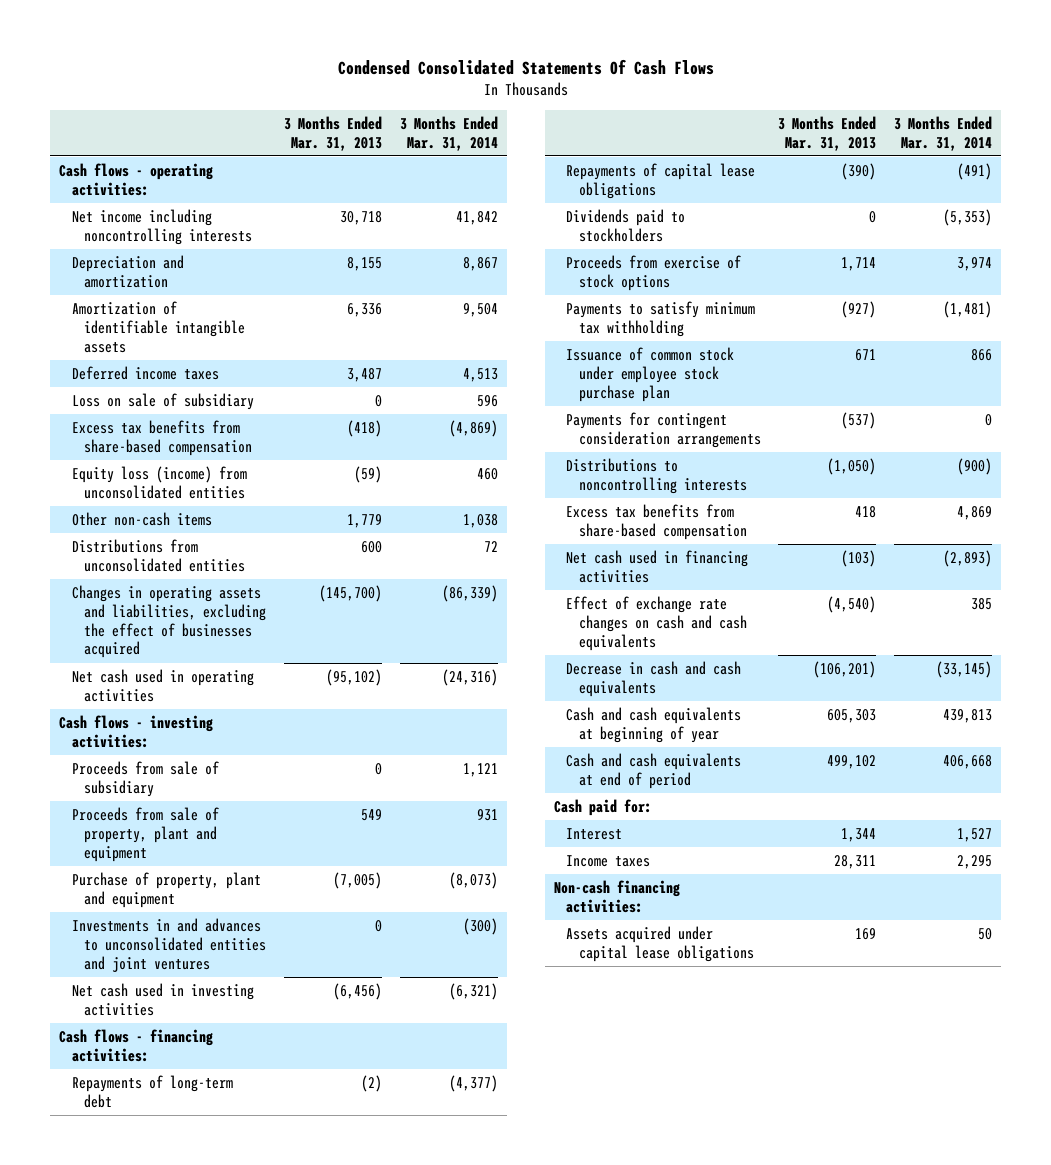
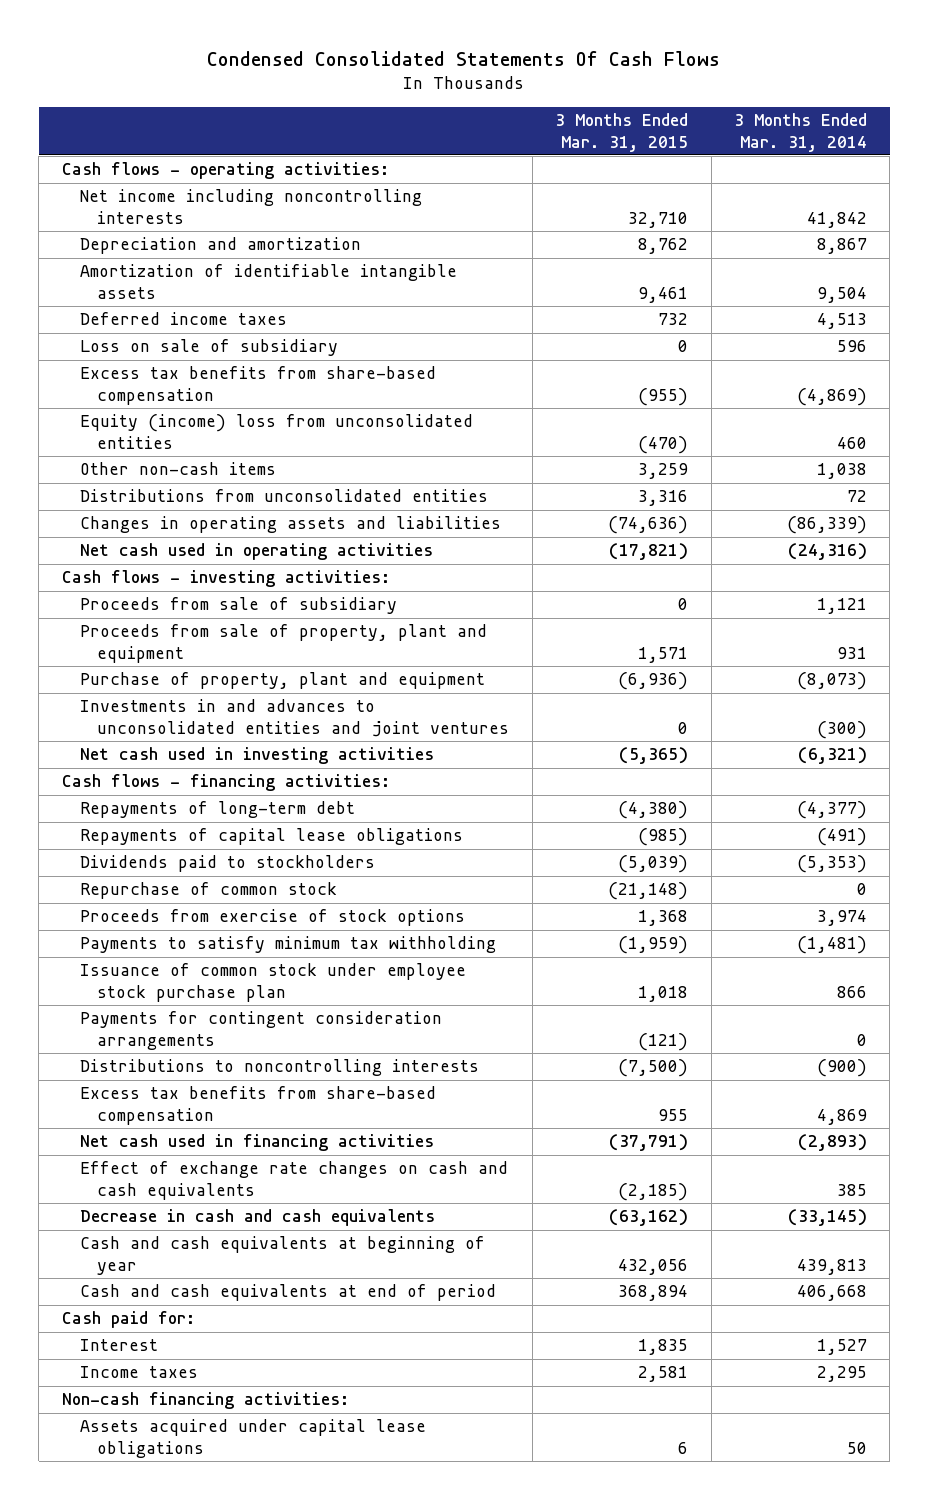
[283,115,382,151] 3 Months Ended Mar. 31, 2013 -> none
none -> [555,113,689,152] 3 Months Ended Mar. 31, 2015
[71,465,247,499] Equity loss (income) from unconsolidated entities -> [79,414,473,449] Equity (income) loss from unconsolidated entities
[71,584,267,659] Changes in operating assets and liabilities, excluding the effect of businesses acquired -> [79,516,501,534] Changes in operating assets and liabilities
none -> [79,882,337,900] Repurchase of common stock

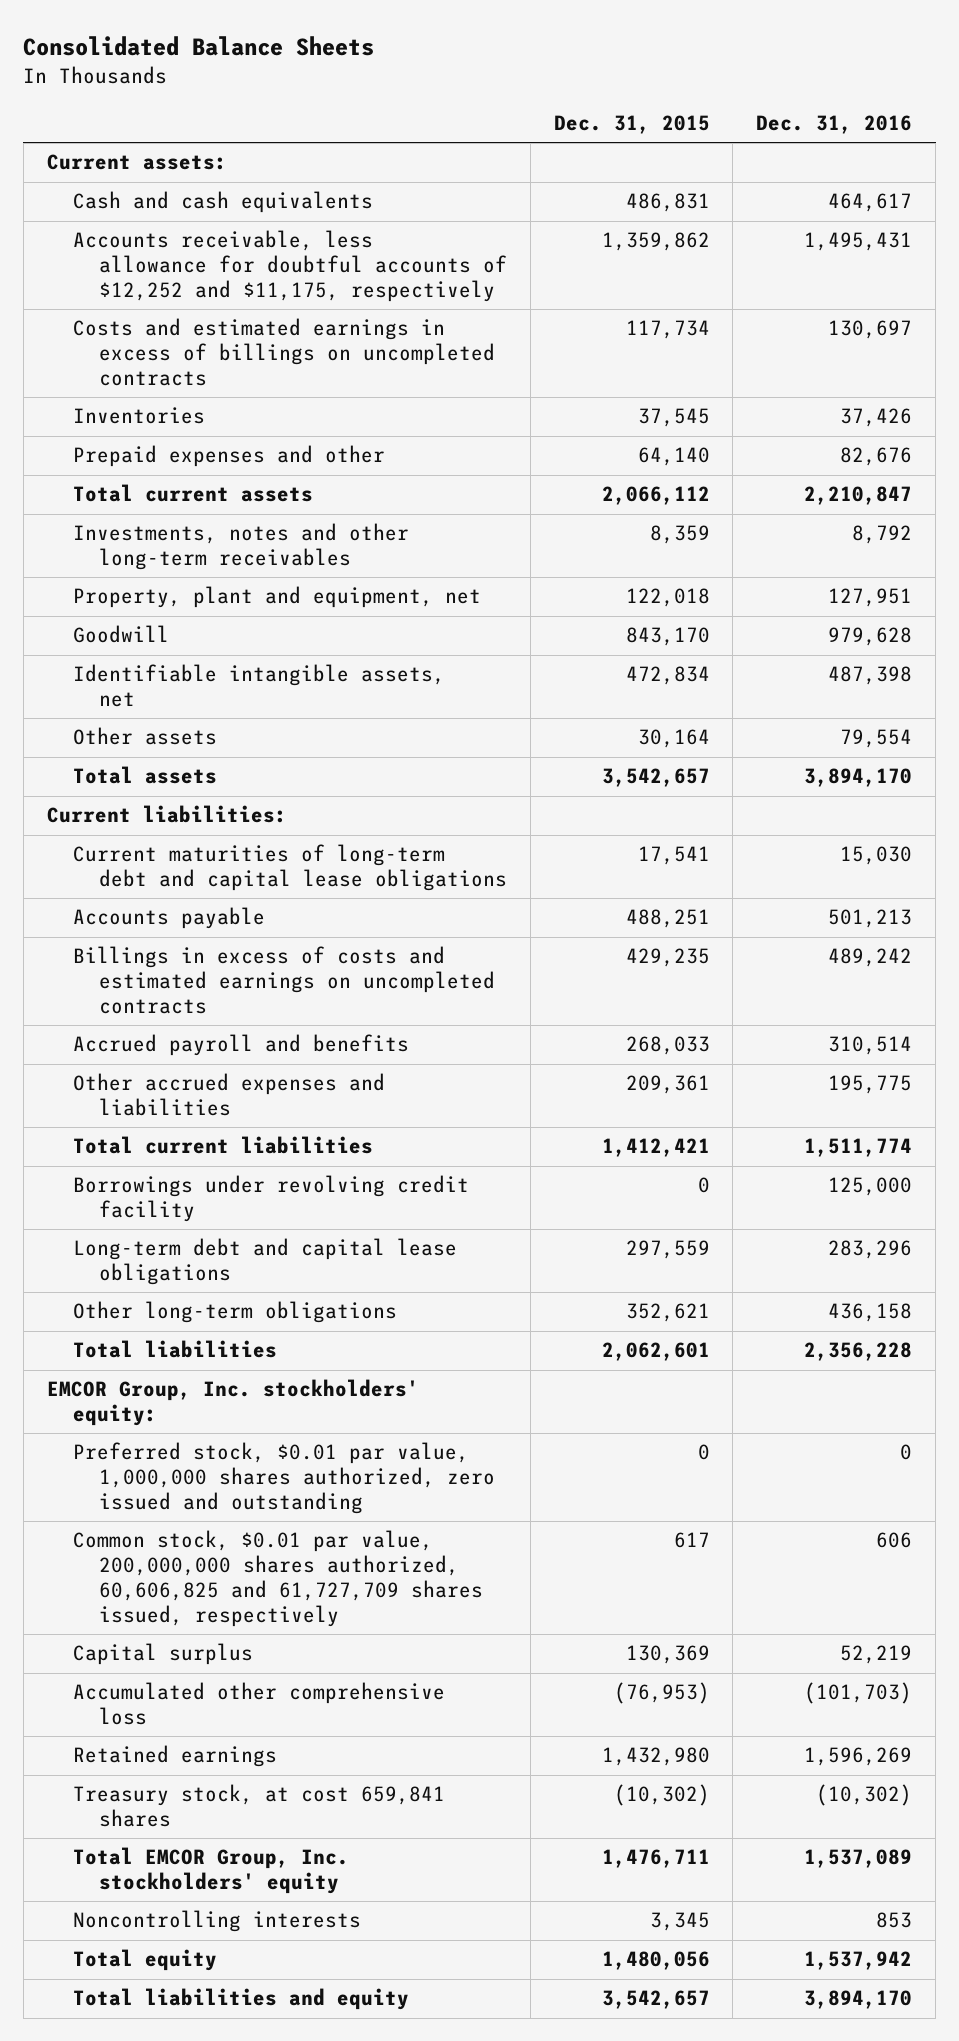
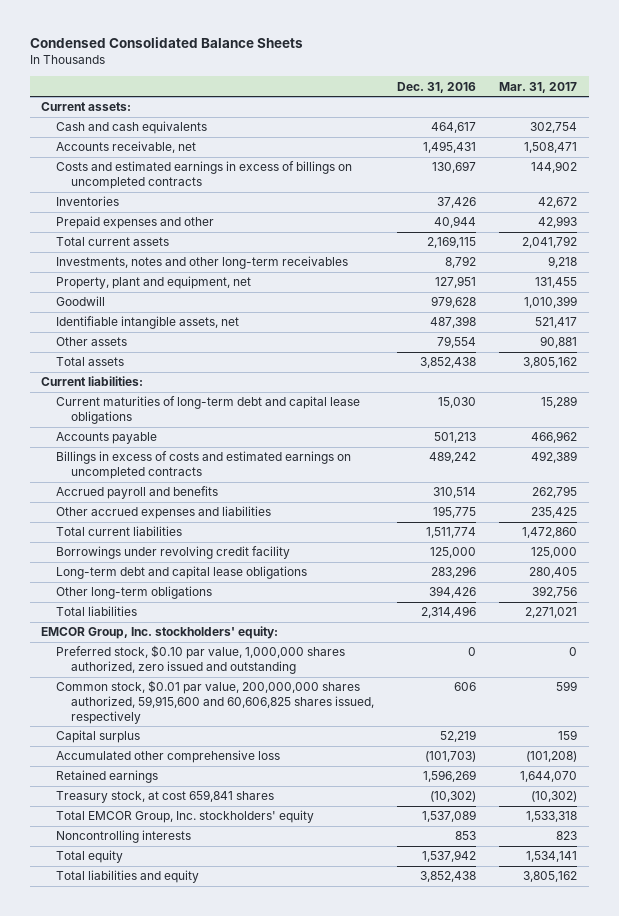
[23,36,375,57] Consolidated Balance Sheets -> [29,37,303,49] Condensed Consolidated Balance Sheets
[553,115,710,135] Dec. 31, 2015 -> none
none -> [499,81,578,93] Mar. 31, 2017
[72,230,508,303] Accounts receivable, less allowance for doubtful accounts of $12,252 and $11,175, respectively -> [55,141,196,154] Accounts receivable, net
[840,447,913,467] 82,676 -> [433,216,476,229] 40,944
[804,486,913,506] 2,210,847 -> [426,236,476,249] 2,169,115
[804,768,913,788] 3,894,170 -> [419,357,476,369] 3,852,438
[828,1303,913,1323] 436,158 -> [428,586,476,599] 394,426
[804,1342,913,1362] 2,356,228 -> [420,606,476,619] 2,314,496
[72,1442,496,1515] Preferred stock, $0.01 par value, 1,000,000 shares authorized, zero issued and outstanding -> [55,645,345,674] Preferred stock, $0.10 par value, 1,000,000 shares authorized, zero issued and outstanding
[72,1530,484,1628] Common stock, $0.01 par value, 200,000,000 shares authorized, 60,606,825 and 61,727,709 shares issued, respectively -> [55,680,374,724] Common stock, $0.01 par value, 200,000,000 shares authorized, 59,915,600 and 60,606,825 shares issued, respectively
[804,1990,913,2010] 3,894,170 -> [419,871,476,883] 3,852,438

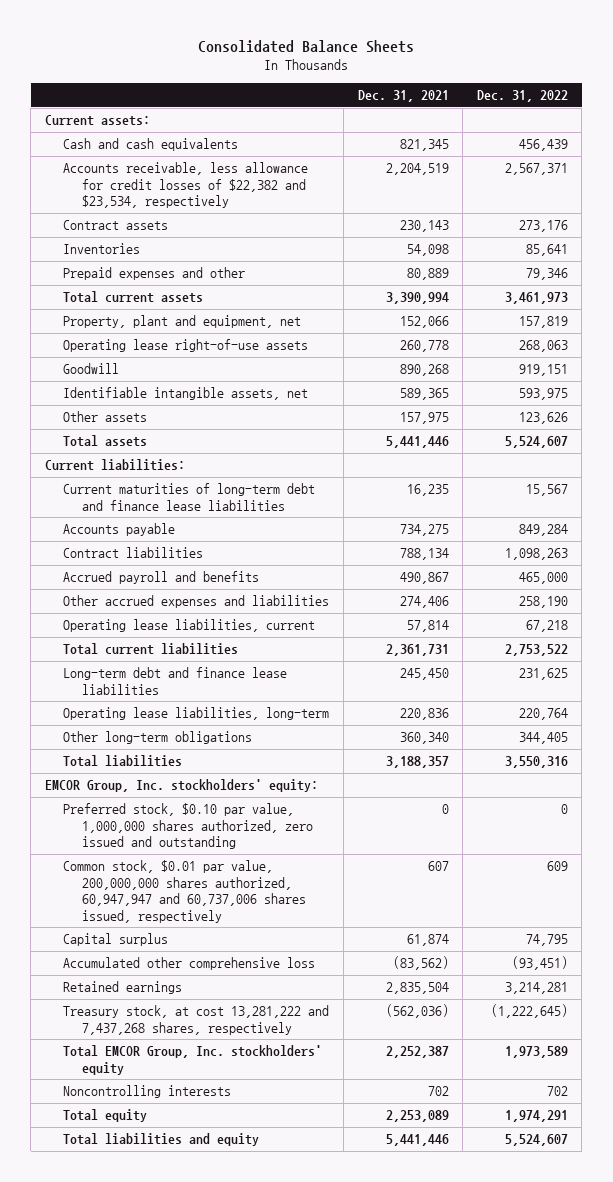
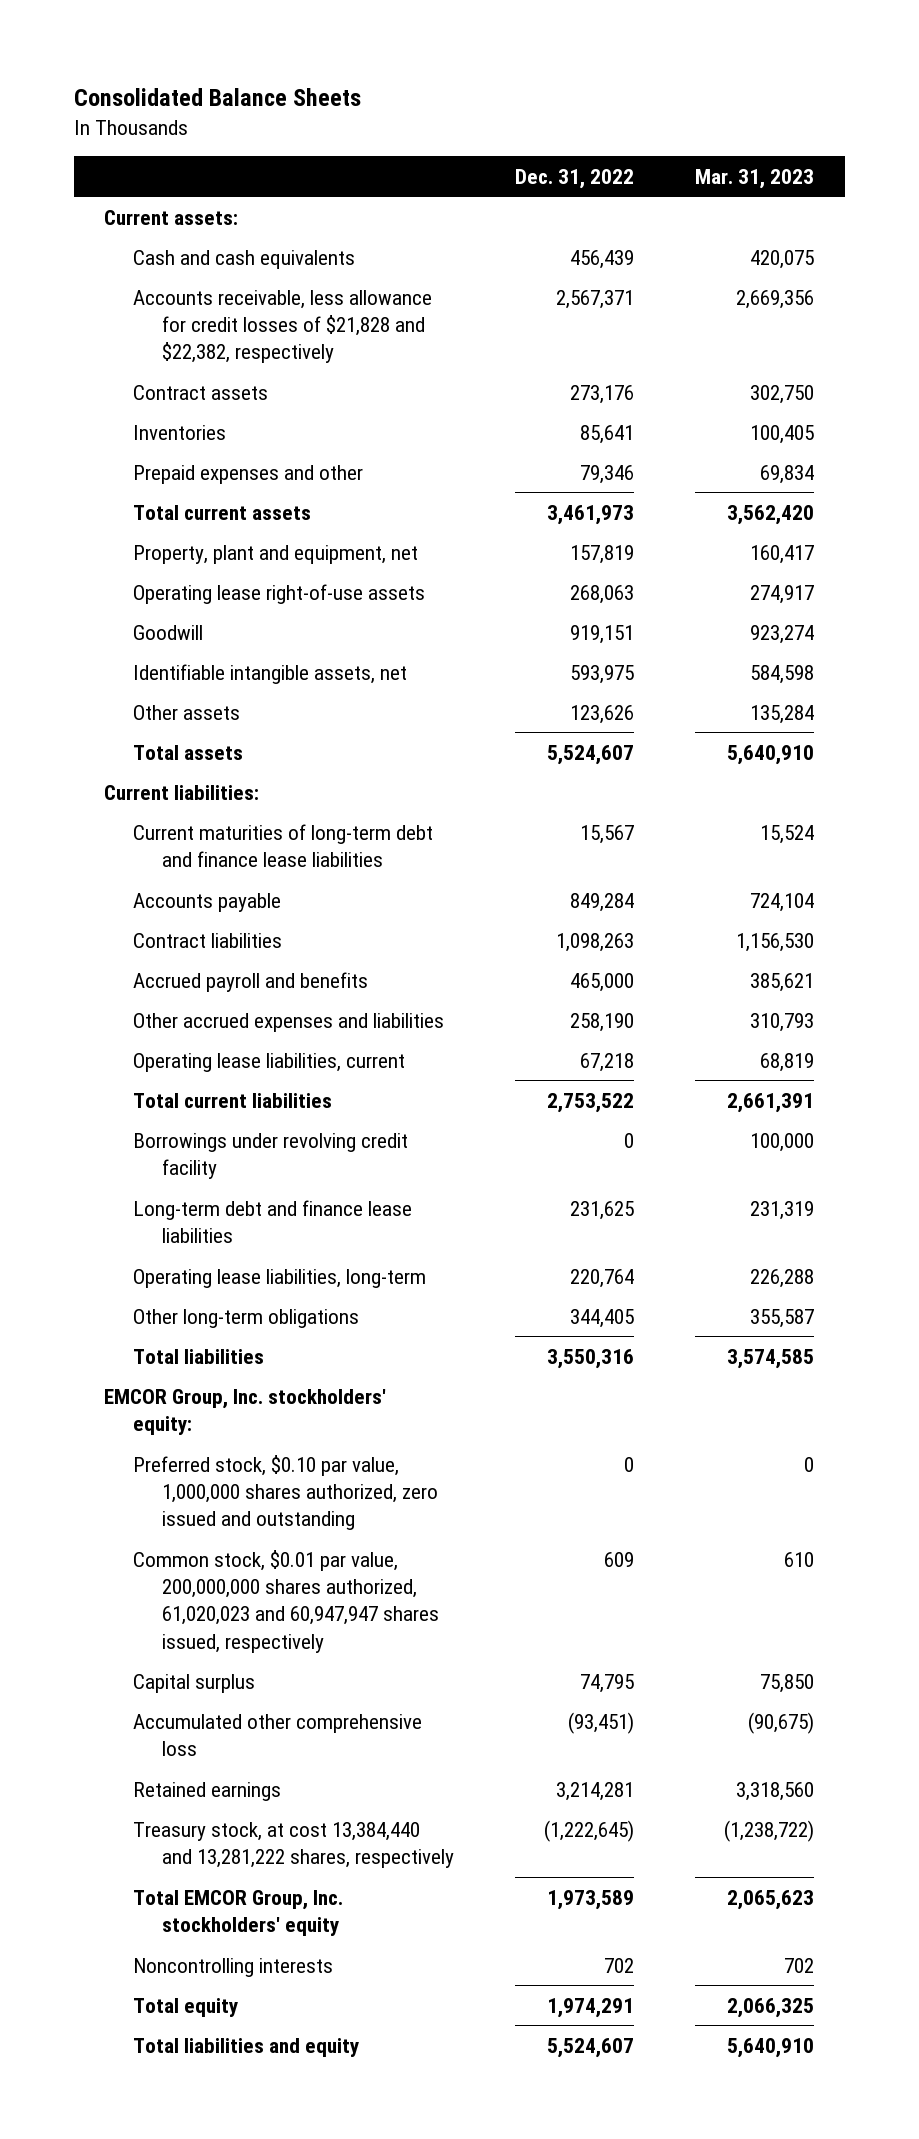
[357,89,449,102] Dec. 31, 2021 -> none
none -> [695,168,815,189] Mar. 31, 2023
[63,162,309,209] Accounts receivable, less allowance for credit losses of $22,382 and $23,534, respectively -> [133,289,433,364] Accounts receivable, less allowance for credit losses of $21,828 and $22,382, respectively
none -> [133,1132,409,1179] Borrowings under revolving credit facility
[63,860,307,923] Common stock, $0.01 par value, 200,000,000 shares authorized, 60,947,947 and 60,737,006 shares issued, respectively -> [133,1549,440,1653] Common stock, $0.01 par value, 200,000,000 shares authorized, 61,020,023 and 60,947,947 shares issued, respectively
[63,1005,330,1035] Treasury stock, at cost 13,281,222 and 7,437,268 shares, respectively -> [133,1821,455,1868] Treasury stock, at cost 13,384,440 and 13,281,222 shares, respectively

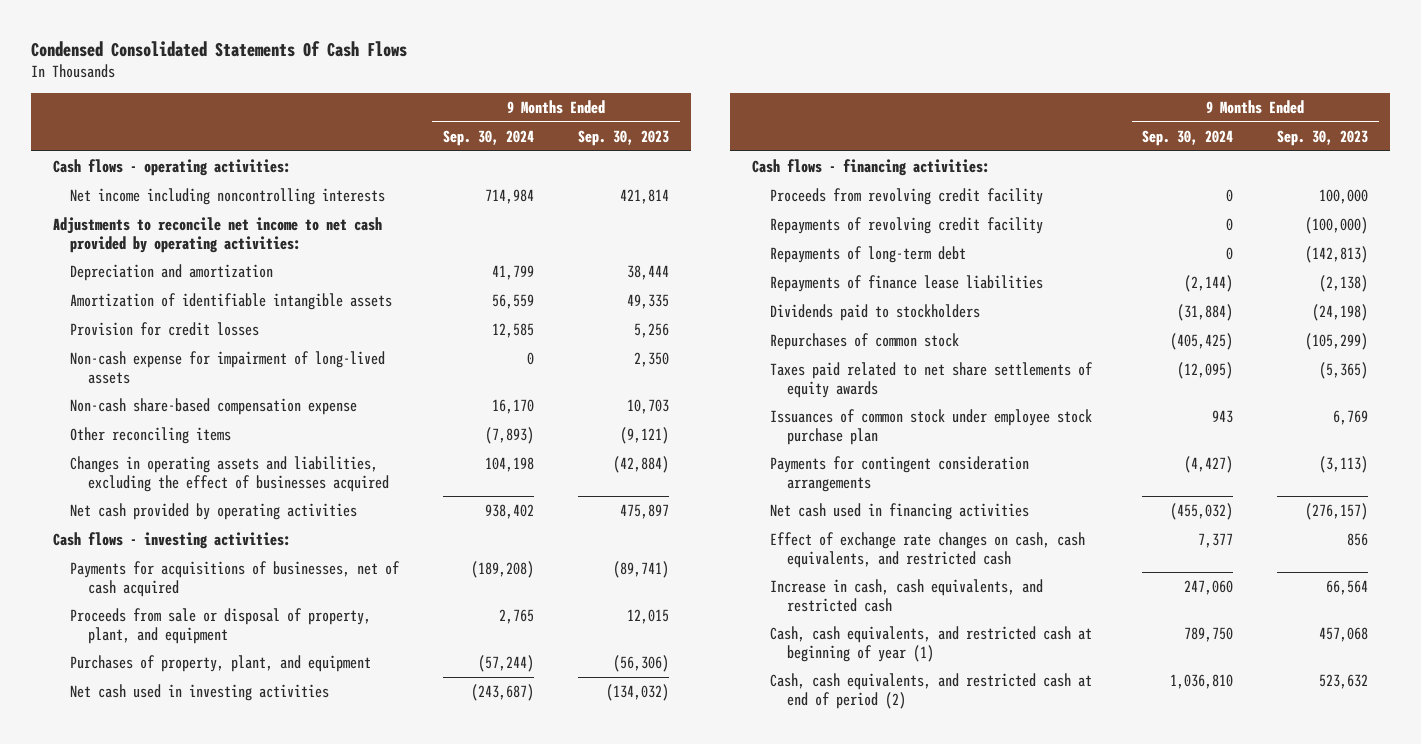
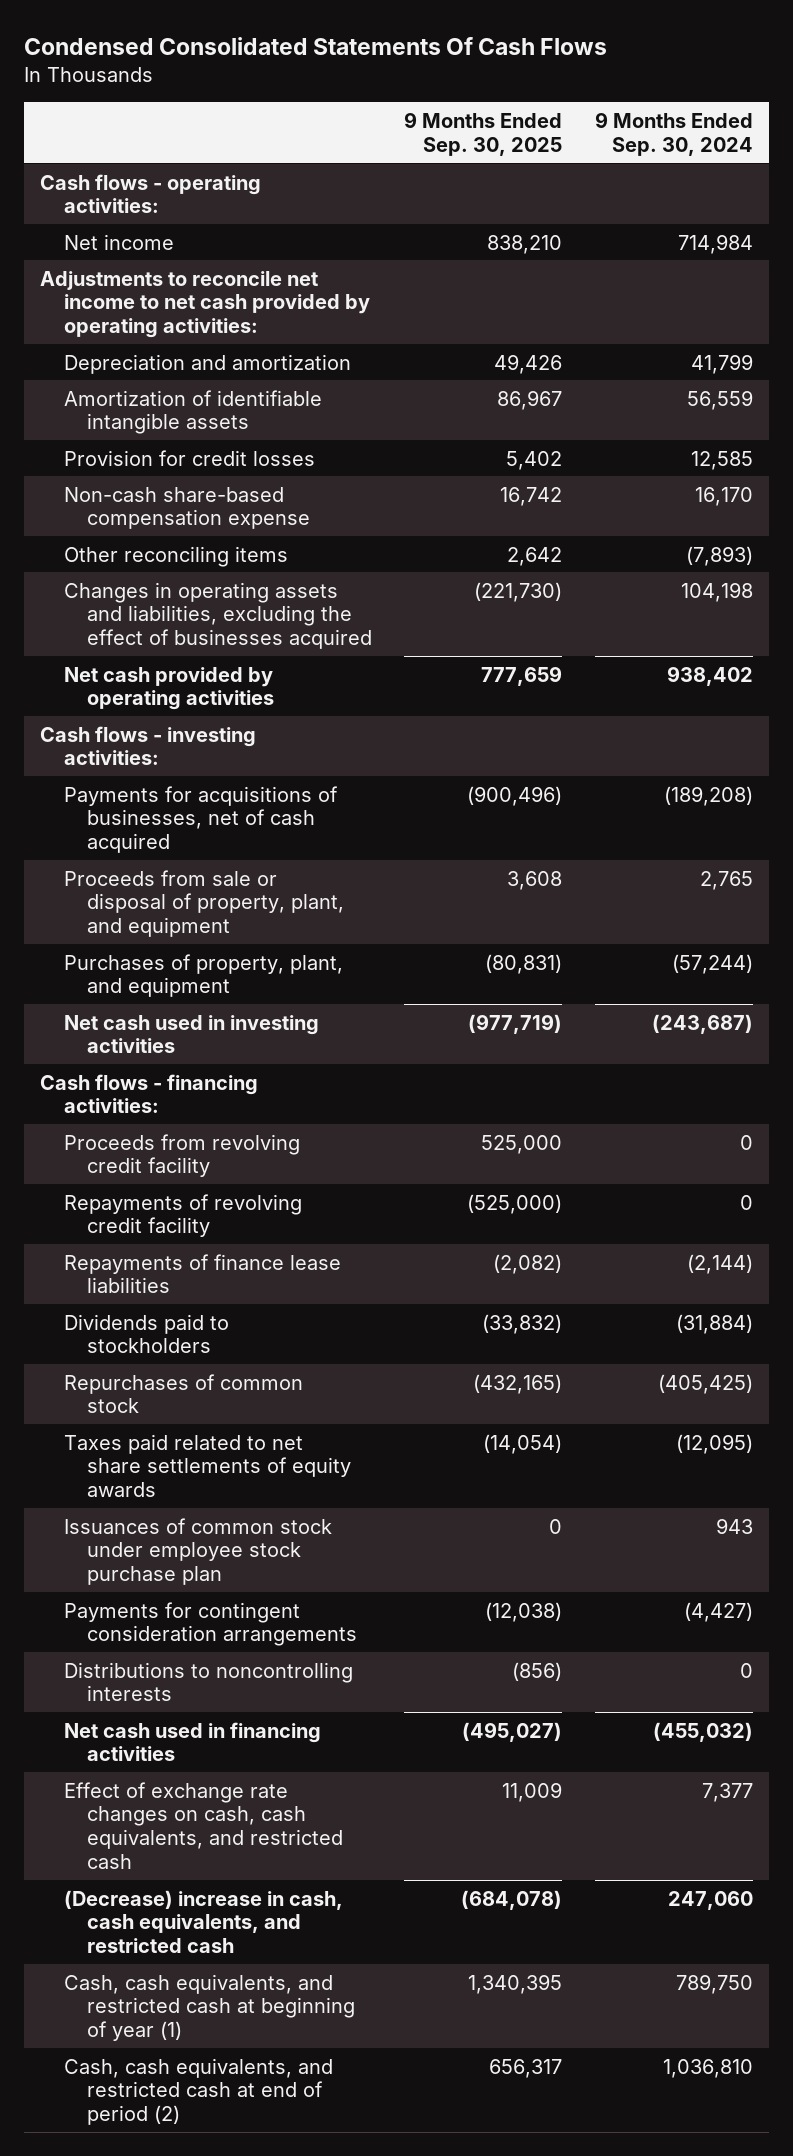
[577,129,669,146] Sep. 30, 2023 -> none
none -> [404,111,563,156] 9 Months Ended Sep. 30, 2025
[70,188,386,206] Net income including noncontrolling interests -> [63,233,174,250] Net income
[70,351,386,384] Non-cash expense for impairment of long-lived assets -> none
[769,246,966,264] Repayments of long-term debt -> none
none -> [63,1661,353,1702] Distributions to noncontrolling interests
[769,579,1043,612] Increase in cash, cash equivalents, and restricted cash -> [63,1889,343,1954] (Decrease) increase in cash, cash equivalents, and restricted cash

